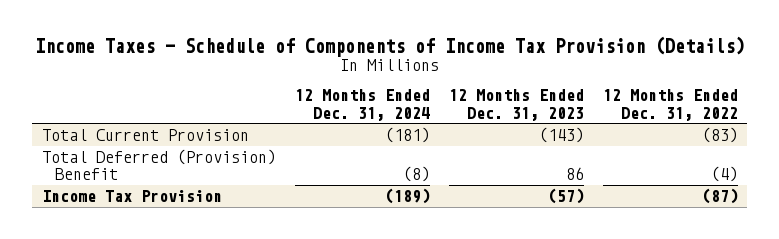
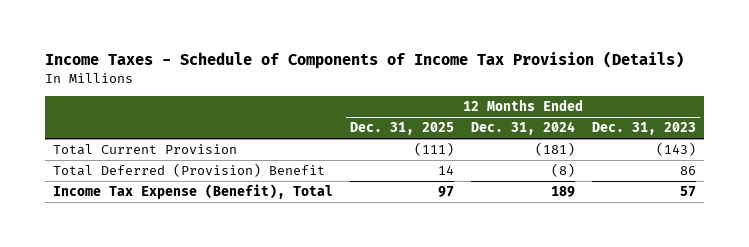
[602,89,738,121] 12 Months Ended Dec. 31, 2022 -> none
none -> [350,122,455,136] Dec. 31, 2025
[41,190,222,203] Income Tax Provision -> [53,184,334,200] Income Tax Expense (Benefit), Total
[384,188,430,205] (189) -> [550,186,575,198] 189
[547,188,584,205] (57) -> [679,186,696,198] 57

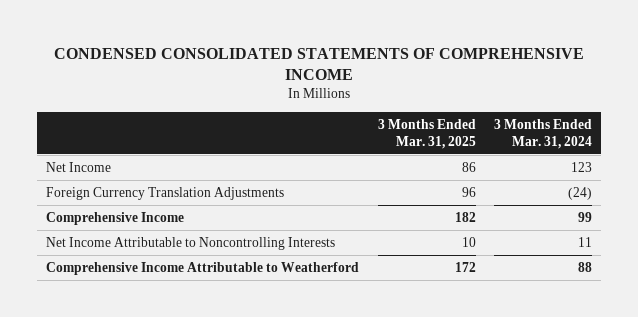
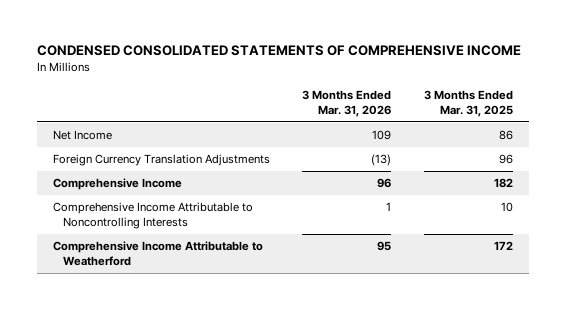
[494,119,593,149] 3 Months Ended Mar. 31, 2024 -> none
none -> [302,89,392,117] 3 Months Ended Mar. 31, 2026
[46,237,336,251] Net Income Attributable to Noncontrolling Interests -> [53,202,254,230] Comprehensive Income Attributable to Noncontrolling Interests

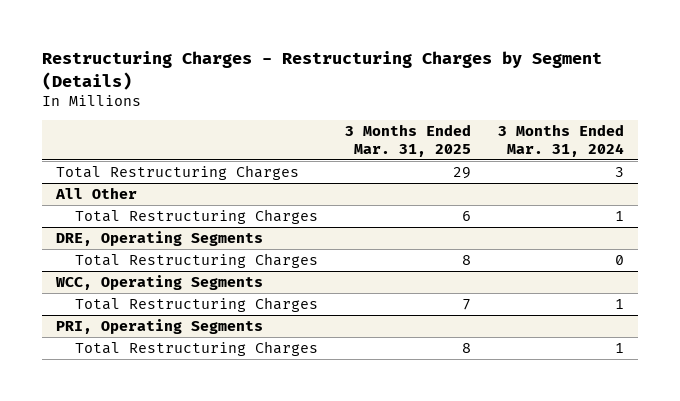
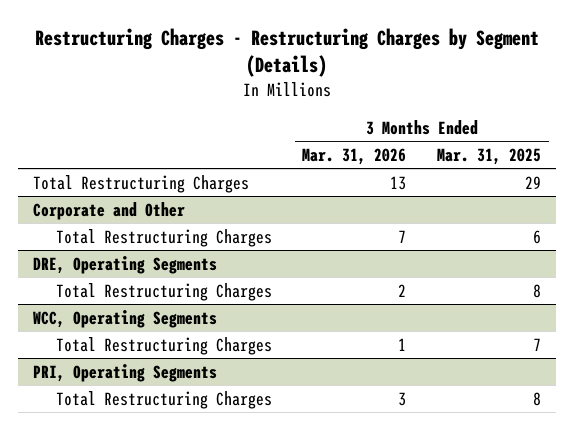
[498,124,625,157] 3 Months Ended Mar. 31, 2024 -> none
none -> [302,147,407,165] Mar. 31, 2026
[54,186,137,199] All Other -> [32,201,185,220] Corporate and Other

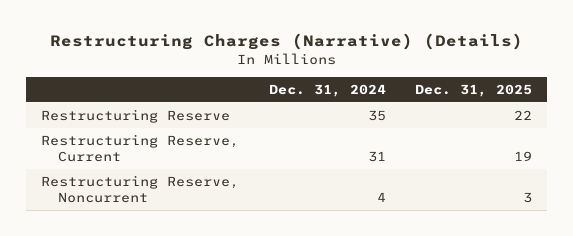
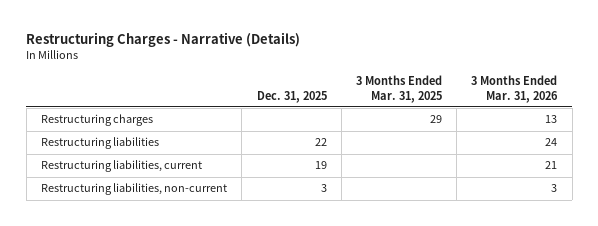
[49,33,523,51] Restructuring Charges (Narrative) (Details) -> [26,31,301,47] Restructuring Charges - Narrative (Details)
[268,84,386,98] Dec. 31, 2024 -> none
none -> [355,75,442,103] 3 Months Ended Mar. 31, 2025
none -> [471,75,559,103] 3 Months Ended Mar. 31, 2026
none -> [41,114,154,127] Restructuring charges
[40,108,230,123] Restructuring Reserve -> [41,137,160,150] Restructuring liabilities
[40,133,239,163] Restructuring Reserve, Current -> [41,160,203,173] Restructuring liabilities, current
[40,174,239,204] Restructuring Reserve, Noncurrent -> [41,183,228,196] Restructuring liabilities, non-current

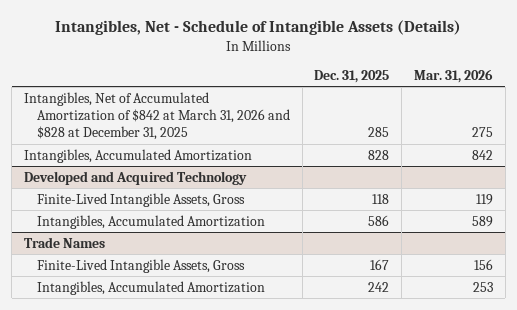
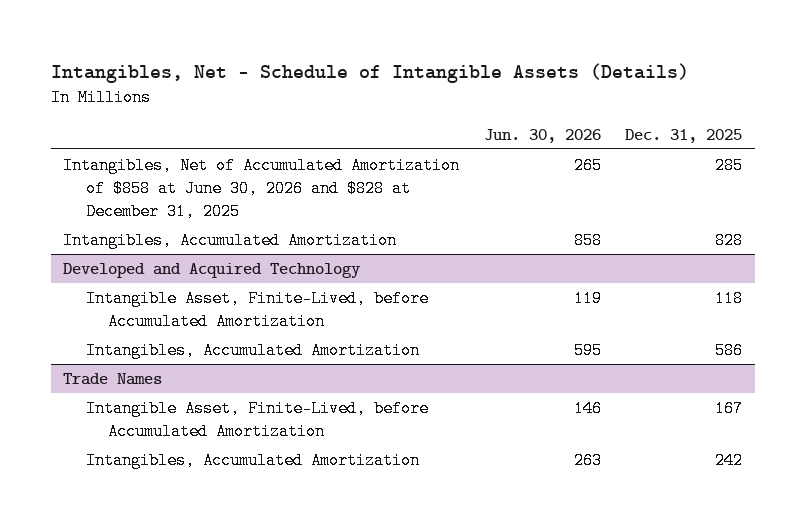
[413,68,493,83] Mar. 31, 2026 -> none
none -> [483,128,601,143] Jun. 30, 2026
[23,91,290,141] Intangibles, Net of Accumulated Amortization of $842 at March 31, 2026 and $828 at December 31, 2025 -> [62,156,460,220] Intangibles, Net of Accumulated Amortization of $858 at June 30, 2026 and $828 at December 31, 2025
[36,192,245,207] Finite-Lived Intangible Assets, Gross -> [85,289,429,330] Intangible Asset, Finite-Lived, before Accumulated Amortization
[36,258,245,273] Finite-Lived Intangible Assets, Gross -> [85,399,429,440] Intangible Asset, Finite-Lived, before Accumulated Amortization

